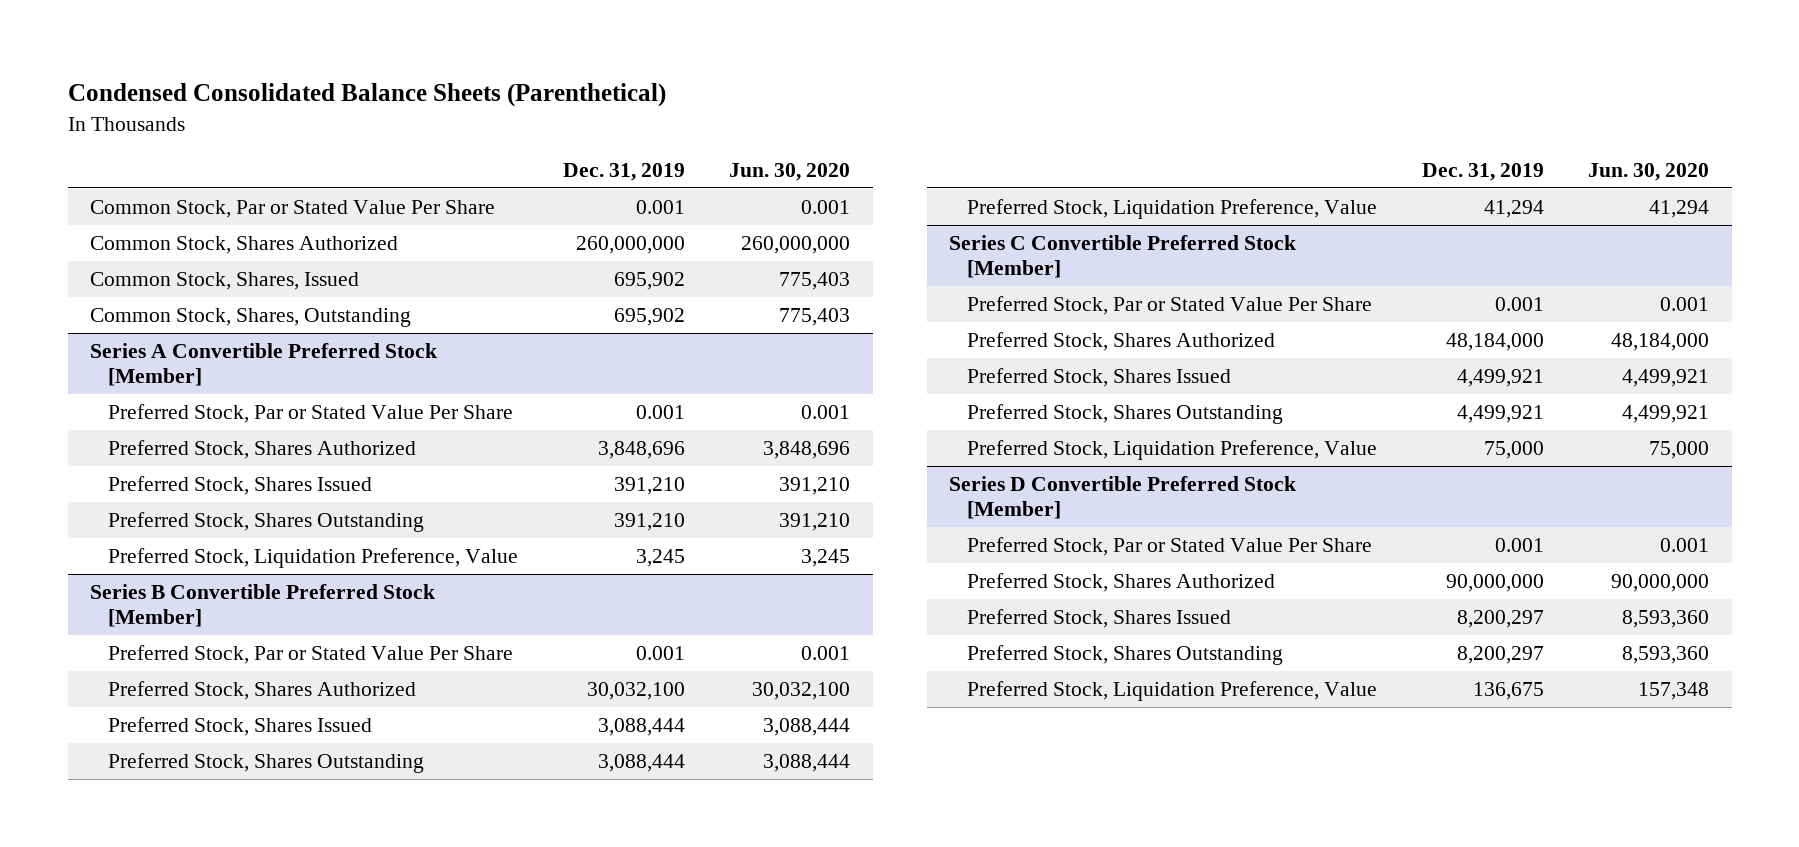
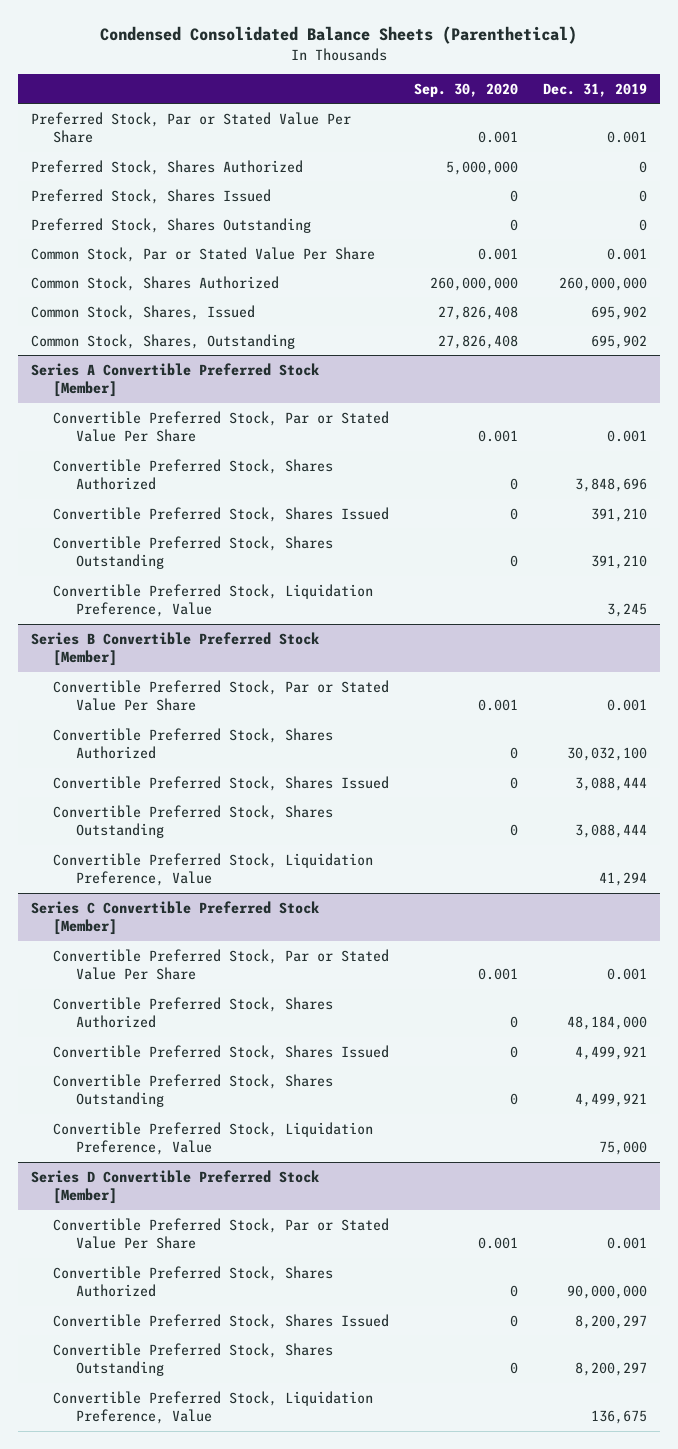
[729,163,851,182] Jun. 30, 2020 -> none
none -> [414,82,519,97] Sep. 30, 2020
none -> [30,111,351,144] Preferred Stock, Par or Stated Value Per Share
none -> [30,159,303,175] Preferred Stock, Shares Authorized
none -> [30,188,271,204] Preferred Stock, Shares Issued
none -> [30,217,311,233] Preferred Stock, Shares Outstanding
[108,403,514,423] Preferred Stock, Par or Stated Value Per Share -> [53,410,390,443] Convertible Preferred Stock, Par or Stated Value Per Share
[108,439,417,459] Preferred Stock, Shares Authorized -> [53,458,334,491] Convertible Preferred Stock, Shares Authorized
[108,475,373,495] Preferred Stock, Shares Issued -> [53,506,390,522] Convertible Preferred Stock, Shares Issued
[108,511,425,532] Preferred Stock, Shares Outstanding -> [53,535,334,570] Convertible Preferred Stock, Shares Outstanding
[108,547,519,568] Preferred Stock, Liquidation Preference, Value -> [53,583,374,618] Convertible Preferred Stock, Liquidation Preference, Value
[108,644,514,664] Preferred Stock, Par or Stated Value Per Share -> [53,679,390,712] Convertible Preferred Stock, Par or Stated Value Per Share
[108,680,417,700] Preferred Stock, Shares Authorized -> [53,727,334,760] Convertible Preferred Stock, Shares Authorized
[108,716,373,736] Preferred Stock, Shares Issued -> [53,775,390,791] Convertible Preferred Stock, Shares Issued
[108,752,425,773] Preferred Stock, Shares Outstanding -> [53,804,334,839] Convertible Preferred Stock, Shares Outstanding
[967,198,1378,219] Preferred Stock, Liquidation Preference, Value -> [53,852,374,887] Convertible Preferred Stock, Liquidation Preference, Value
[967,295,1373,315] Preferred Stock, Par or Stated Value Per Share -> [53,948,390,981] Convertible Preferred Stock, Par or Stated Value Per Share
[967,331,1276,351] Preferred Stock, Shares Authorized -> [53,996,334,1029] Convertible Preferred Stock, Shares Authorized
[967,367,1232,387] Preferred Stock, Shares Issued -> [53,1044,390,1060] Convertible Preferred Stock, Shares Issued
[967,403,1284,424] Preferred Stock, Shares Outstanding -> [53,1073,334,1108] Convertible Preferred Stock, Shares Outstanding
[967,439,1378,460] Preferred Stock, Liquidation Preference, Value -> [53,1121,374,1156] Convertible Preferred Stock, Liquidation Preference, Value
[967,536,1373,556] Preferred Stock, Par or Stated Value Per Share -> [53,1217,390,1250] Convertible Preferred Stock, Par or Stated Value Per Share
[967,572,1276,592] Preferred Stock, Shares Authorized -> [53,1265,334,1298] Convertible Preferred Stock, Shares Authorized
[967,608,1232,628] Preferred Stock, Shares Issued -> [53,1313,390,1329] Convertible Preferred Stock, Shares Issued
[967,644,1284,665] Preferred Stock, Shares Outstanding -> [53,1342,334,1377] Convertible Preferred Stock, Shares Outstanding
[967,680,1378,701] Preferred Stock, Liquidation Preference, Value -> [53,1390,374,1425] Convertible Preferred Stock, Liquidation Preference, Value

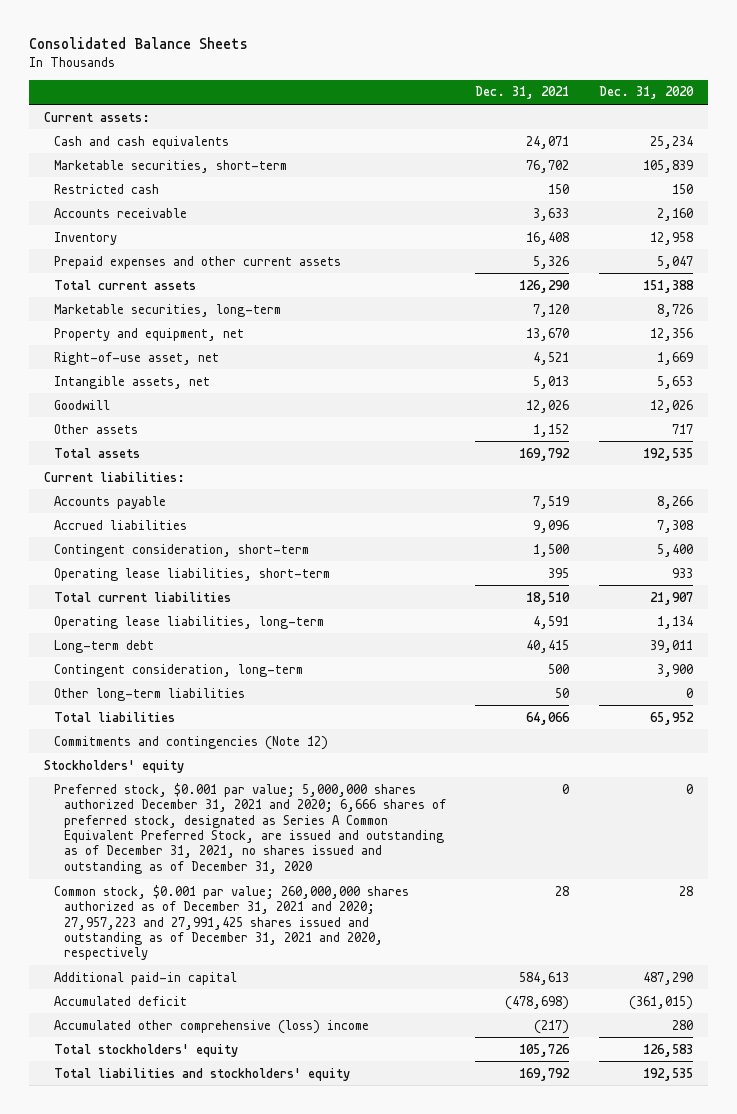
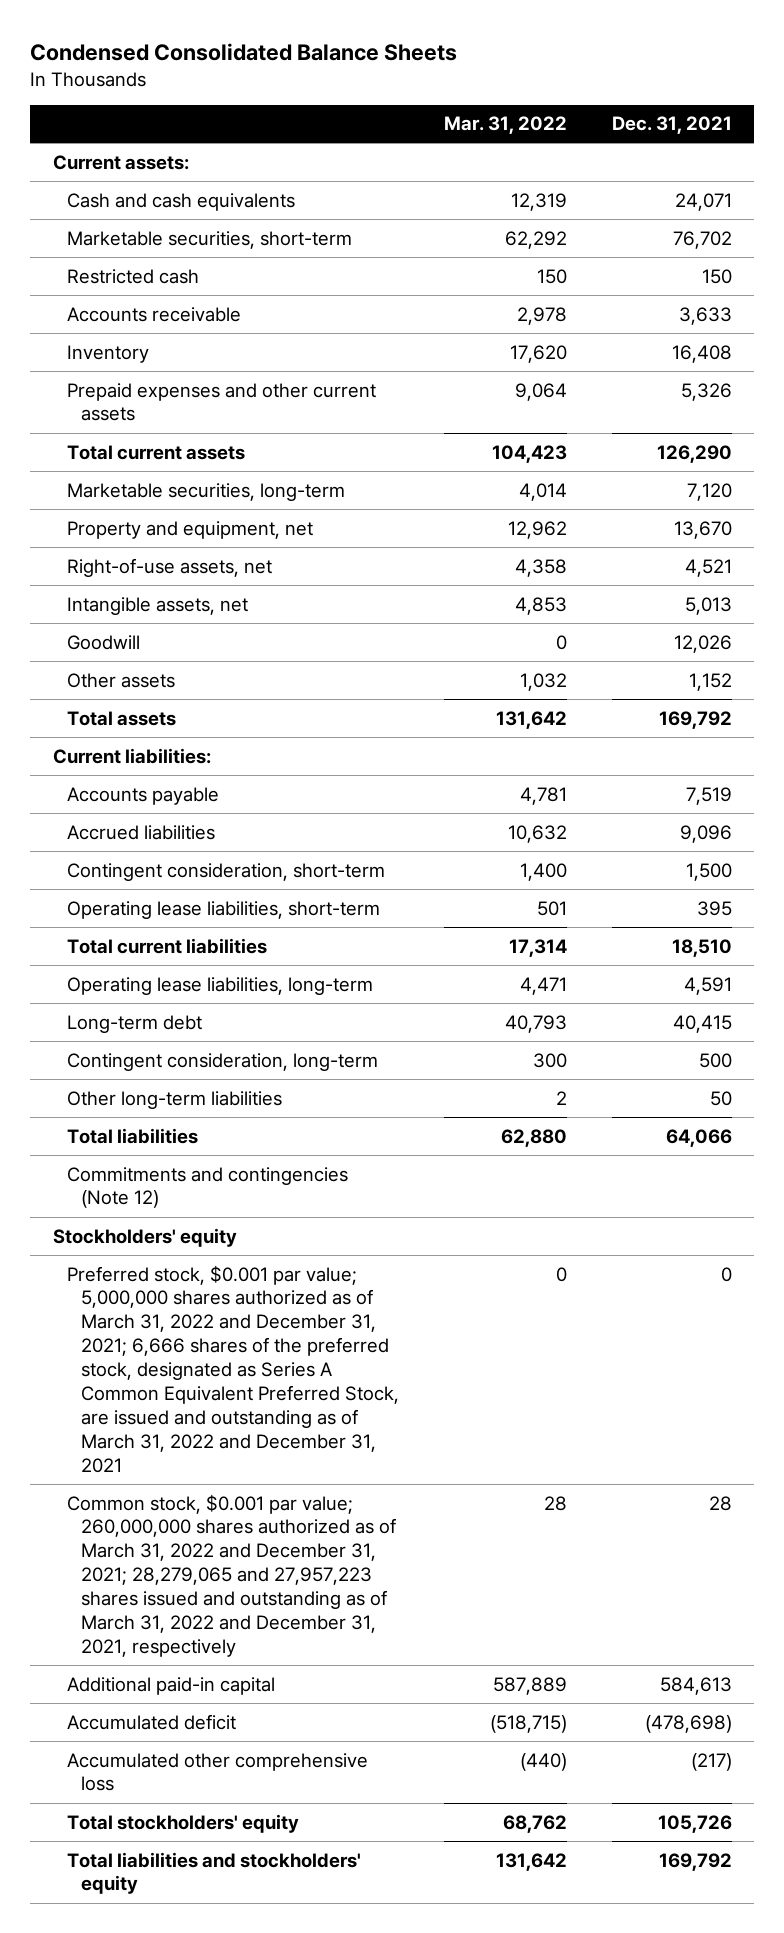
[28,37,248,50] Consolidated Balance Sheets -> [30,42,458,61] Condensed Consolidated Balance Sheets
[599,86,695,100] Dec. 31, 2020 -> none
none -> [444,116,568,135] Mar. 31, 2022
[53,351,219,365] Right-of-use asset, net -> [66,557,272,577] Right-of-use assets, net
[53,782,446,874] Preferred stock, $0.001 par value; 5,000,000 shares authorized December 31, 2021 and 2020; 6,666 shares of preferred stock, designated as Series A Common Equivalent Preferred Stock, are issued and outstanding as of December 31, 2021, no shares issued and outstanding as of December 31, 2020 -> [66,1264,400,1473] Preferred stock, $0.001 par value; 5,000,000 shares authorized as of March 31, 2022 and December 31, 2021; 6,666 shares of the preferred stock, designated as Series A Common Equivalent Preferred Stock, are issued and outstanding as of March 31, 2022 and December 31, 2021
[53,884,409,961] Common stock, $0.001 par value; 260,000,000 shares authorized as of December 31, 2021 and 2020; 27,957,223 and 27,991,425 shares issued and outstanding as of December 31, 2021 and 2020, respectively -> [66,1493,397,1657] Common stock, $0.001 par value; 260,000,000 shares authorized as of March 31, 2022 and December 31, 2021; 28,279,065 and 27,957,223 shares issued and outstanding as of March 31, 2022 and December 31, 2021, respectively
[53,1019,369,1034] Accumulated other comprehensive (loss) income -> [66,1752,368,1792] Accumulated other comprehensive loss

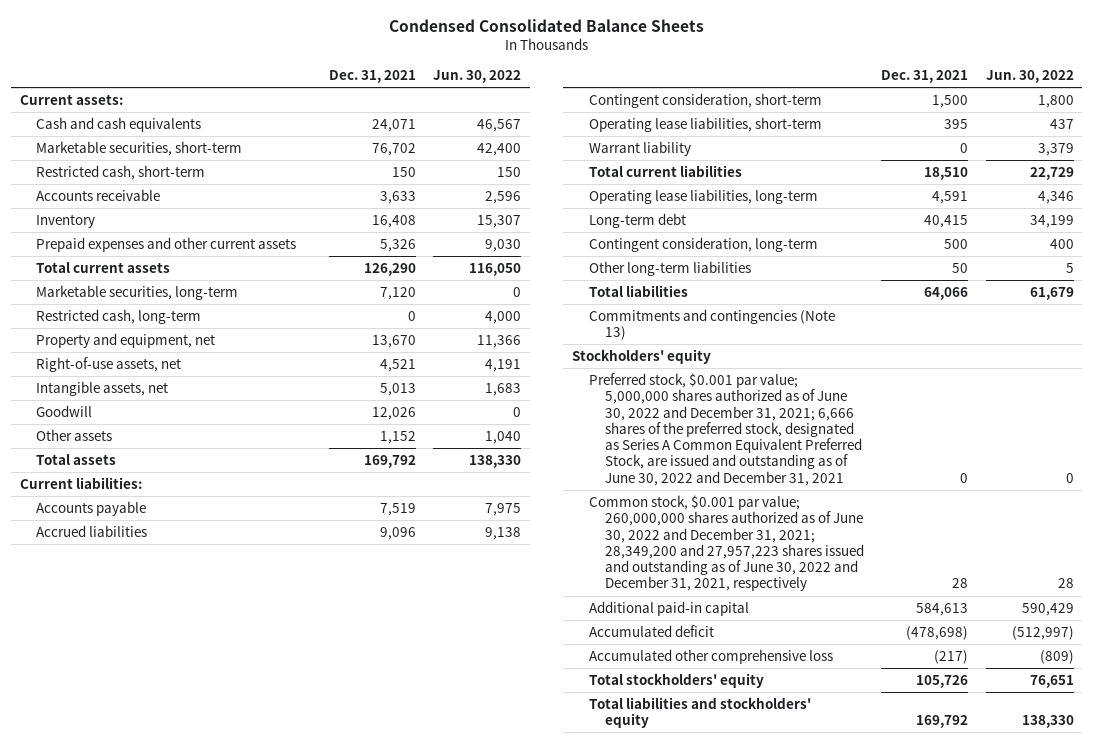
[444,116,568,135] Mar. 31, 2022 -> none
none -> [433,69,522,83] Jun. 30, 2022
[66,268,199,284] Restricted cash -> [36,164,206,180] Restricted cash, short-term
none -> [36,308,202,324] Restricted cash, long-term
none -> [588,140,691,156] Warrant liability
[66,1166,348,1209] Commitments and contingencies (Note 12) -> [588,308,835,341] Commitments and contingencies (Note 13)
[66,1264,400,1473] Preferred stock, $0.001 par value; 5,000,000 shares authorized as of March 31, 2022 and December 31, 2021; 6,666 shares of the preferred stock, designated as Series A Common Equivalent Preferred Stock, are issued and outstanding as of March 31, 2022 and December 31, 2021 -> [588,372,863,486] Preferred stock, $0.001 par value; 5,000,000 shares authorized as of June 30, 2022 and December 31, 2021; 6,666 shares of the preferred stock, designated as Series A Common Equivalent Preferred Stock, are issued and outstanding as of June 30, 2022 and December 31, 2021
[66,1493,397,1657] Common stock, $0.001 par value; 260,000,000 shares authorized as of March 31, 2022 and December 31, 2021; 28,279,065 and 27,957,223 shares issued and outstanding as of March 31, 2022 and December 31, 2021, respectively -> [588,494,865,592] Common stock, $0.001 par value; 260,000,000 shares authorized as of June 30, 2022 and December 31, 2021; 28,349,200 and 27,957,223 shares issued and outstanding as of June 30, 2022 and December 31, 2021, respectively

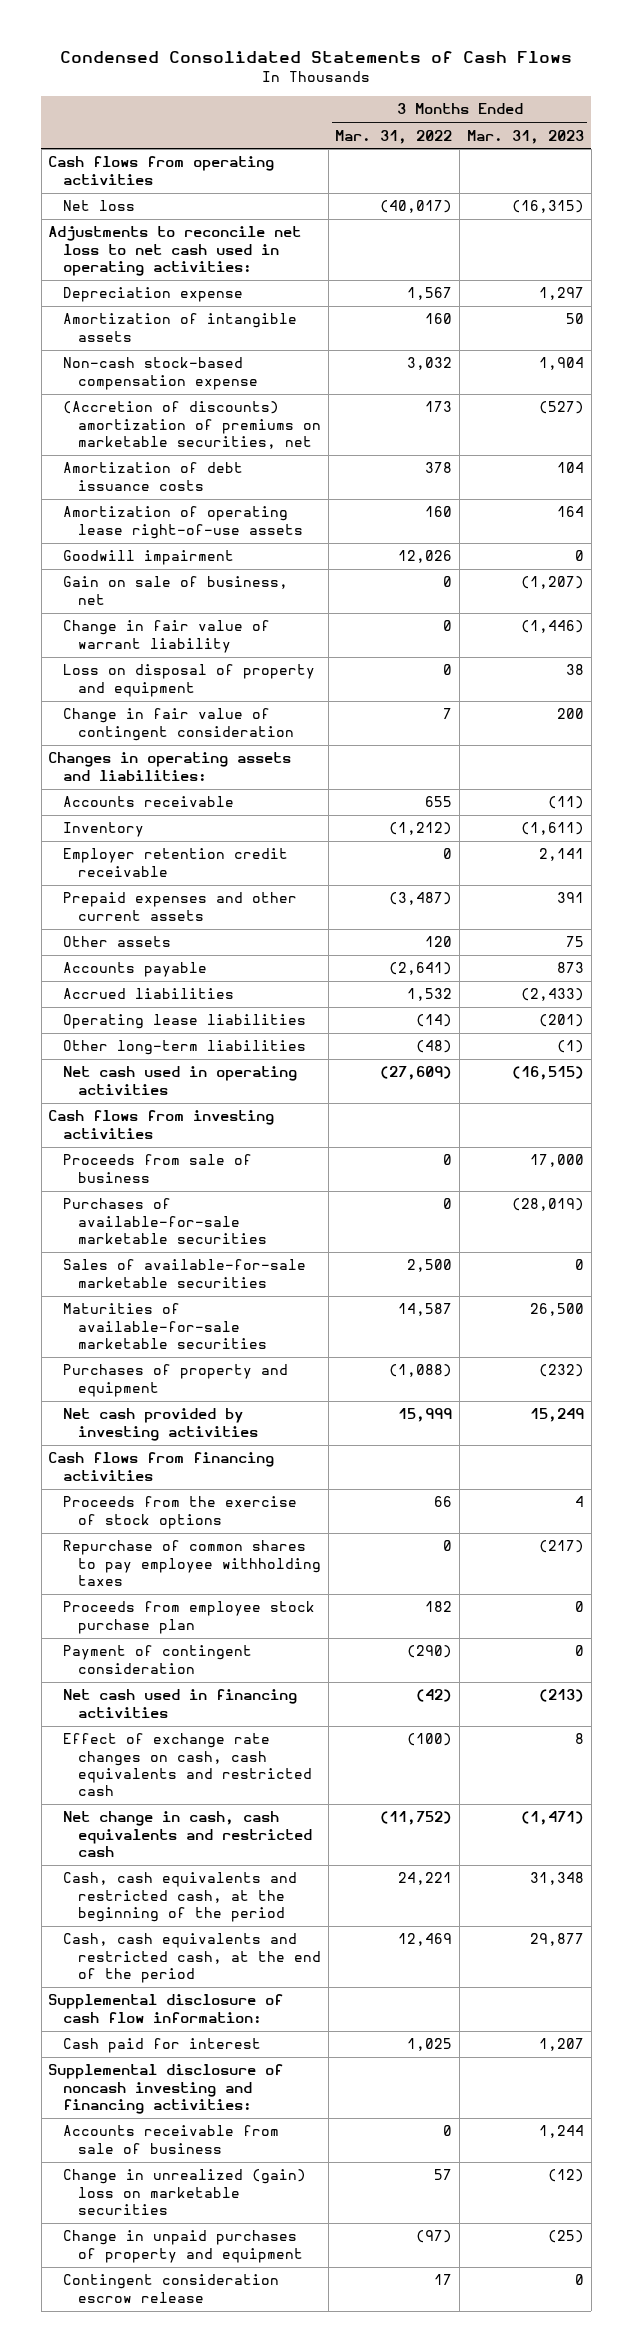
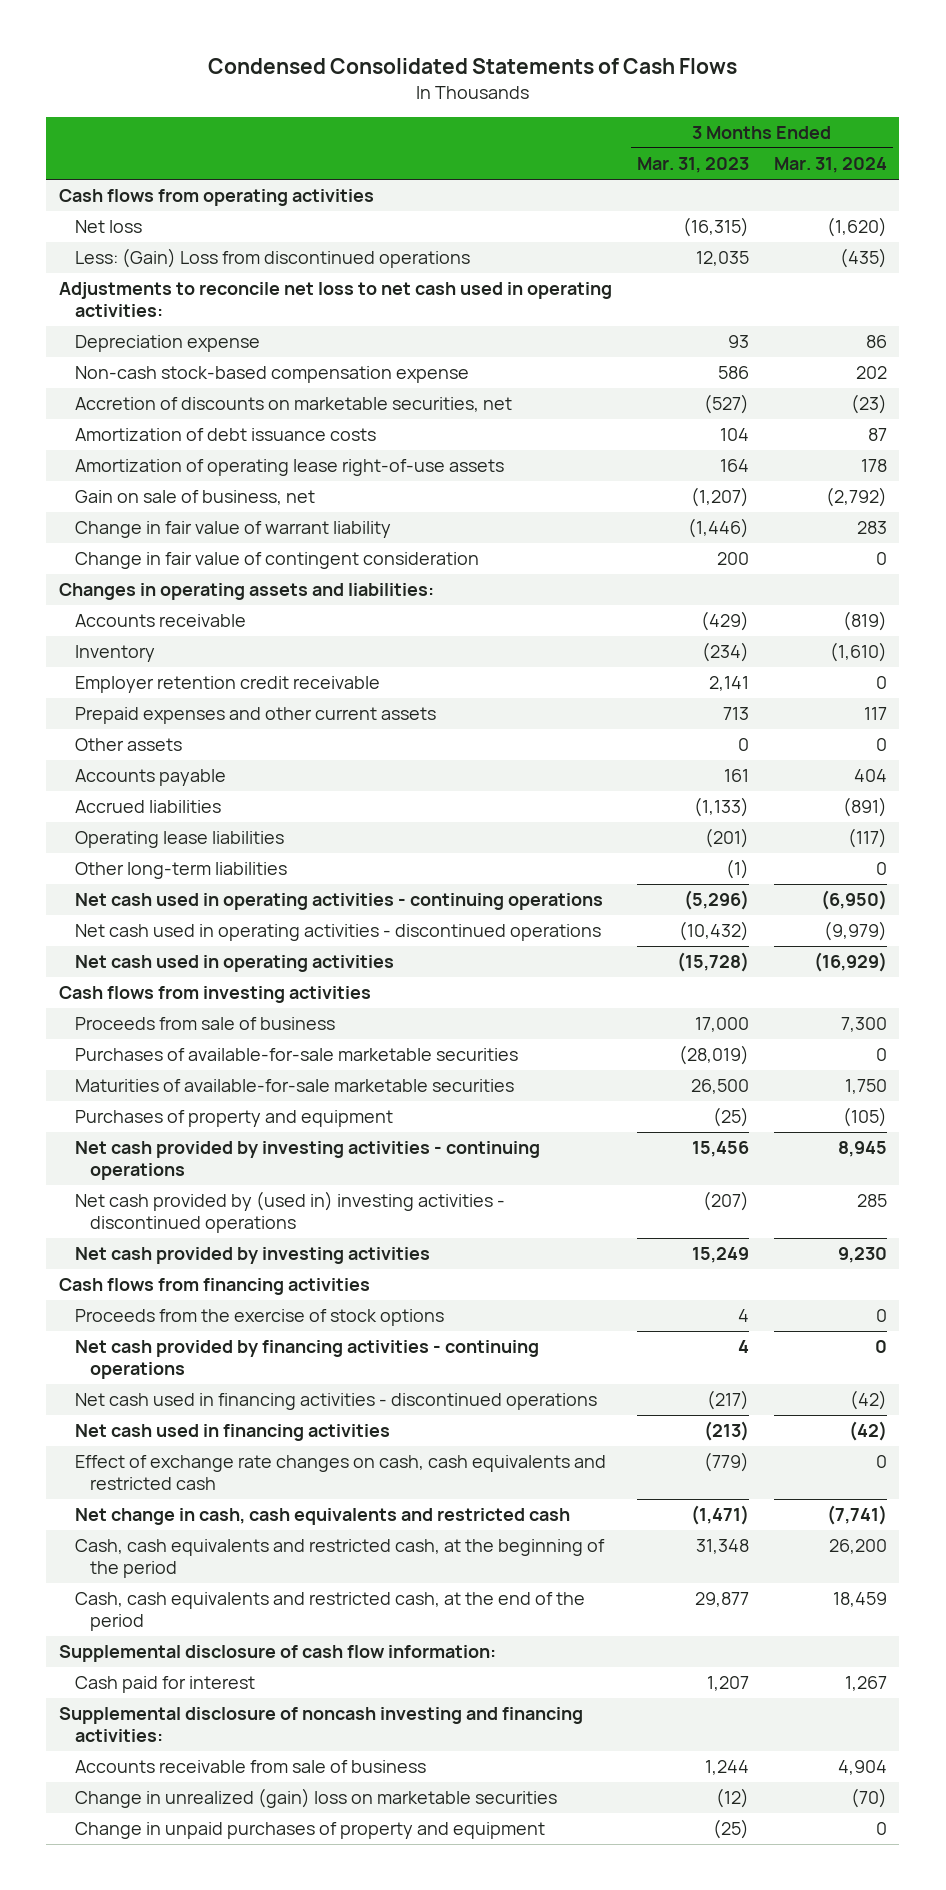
[335,129,453,144] Mar. 31, 2022 -> none
none -> [773,157,887,174] Mar. 31, 2024
none -> [74,248,470,269] Less: (Gain) Loss from discontinued operations
[63,313,298,342] Amortization of intangible assets -> none
[538,287,584,301] 1,297 -> [727,335,749,349] 93
[538,357,584,371] 1,904 -> [717,366,749,380] 586
[63,401,321,449] (Accretion of discounts) amortization of premiums on marketable securities, net -> [74,397,512,413] Accretion of discounts on marketable securities, net
[63,550,235,566] Goodwill impairment -> none
[63,664,316,697] Loss on disposal of property and equipment -> none
[547,796,584,810] (11) -> [700,611,749,632] (429)
[520,822,584,836] (1,611) -> [701,642,749,663] (234)
[556,892,584,904] 391 -> [722,707,749,721] 713
[565,936,584,948] 75 -> [737,738,749,752] 0
[556,962,584,974] 873 -> [723,769,749,783] 161
[520,988,584,1002] (2,433) -> [693,797,749,818] (1,133)
none -> [74,893,603,911] Net cash used in operating activities - continuing operations
none -> [74,924,601,942] Net cash used in operating activities - discontinued operations
[511,1066,584,1081] (16,515) -> [676,952,749,973] (15,728)
[63,1259,307,1288] Sales of available-for-sale marketable securities -> none
[538,1364,584,1378] (232) -> [712,1107,749,1128] (25)
none -> [74,1141,540,1181] Net cash provided by investing activities - continuing operations
none -> [74,1191,505,1234] Net cash provided by (used in) investing activities - discontinued operations
[63,1601,316,1634] Proceeds from employee stock purchase plan -> none
[63,1645,253,1674] Payment of contingent consideration -> none
none -> [74,1340,539,1380] Net cash provided by financing activities - continuing operations
[63,1540,321,1586] Repurchase of common shares to pay employee withholding taxes -> [74,1393,597,1411] Net cash used in financing activities - discontinued operations
[574,1733,584,1745] 8 -> [703,1452,749,1473] (779)
[63,2274,280,2303] Contingent consideration escrow release -> none

